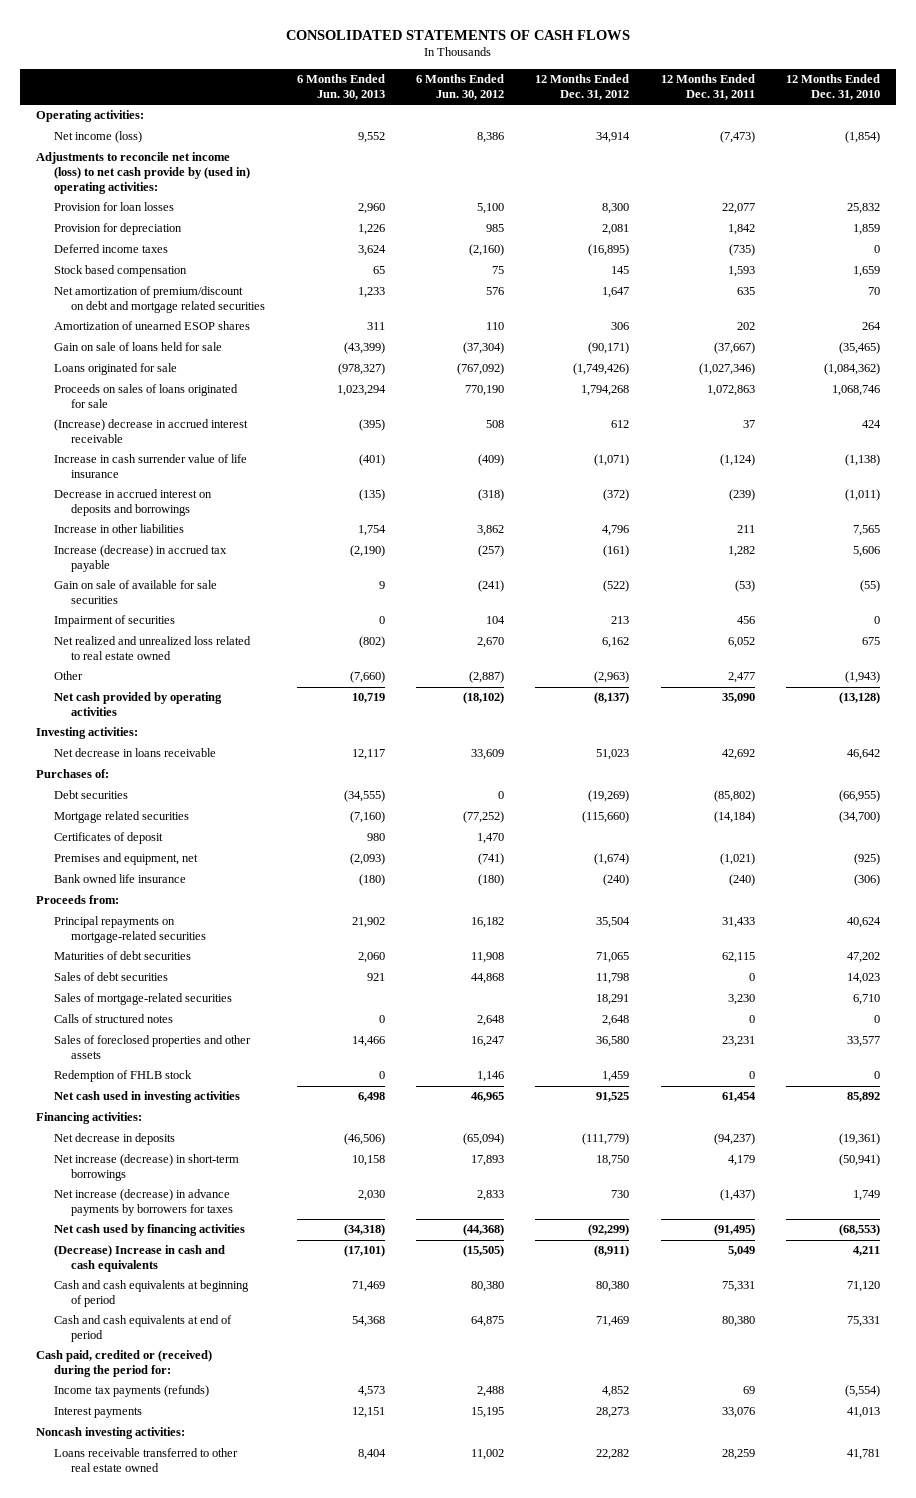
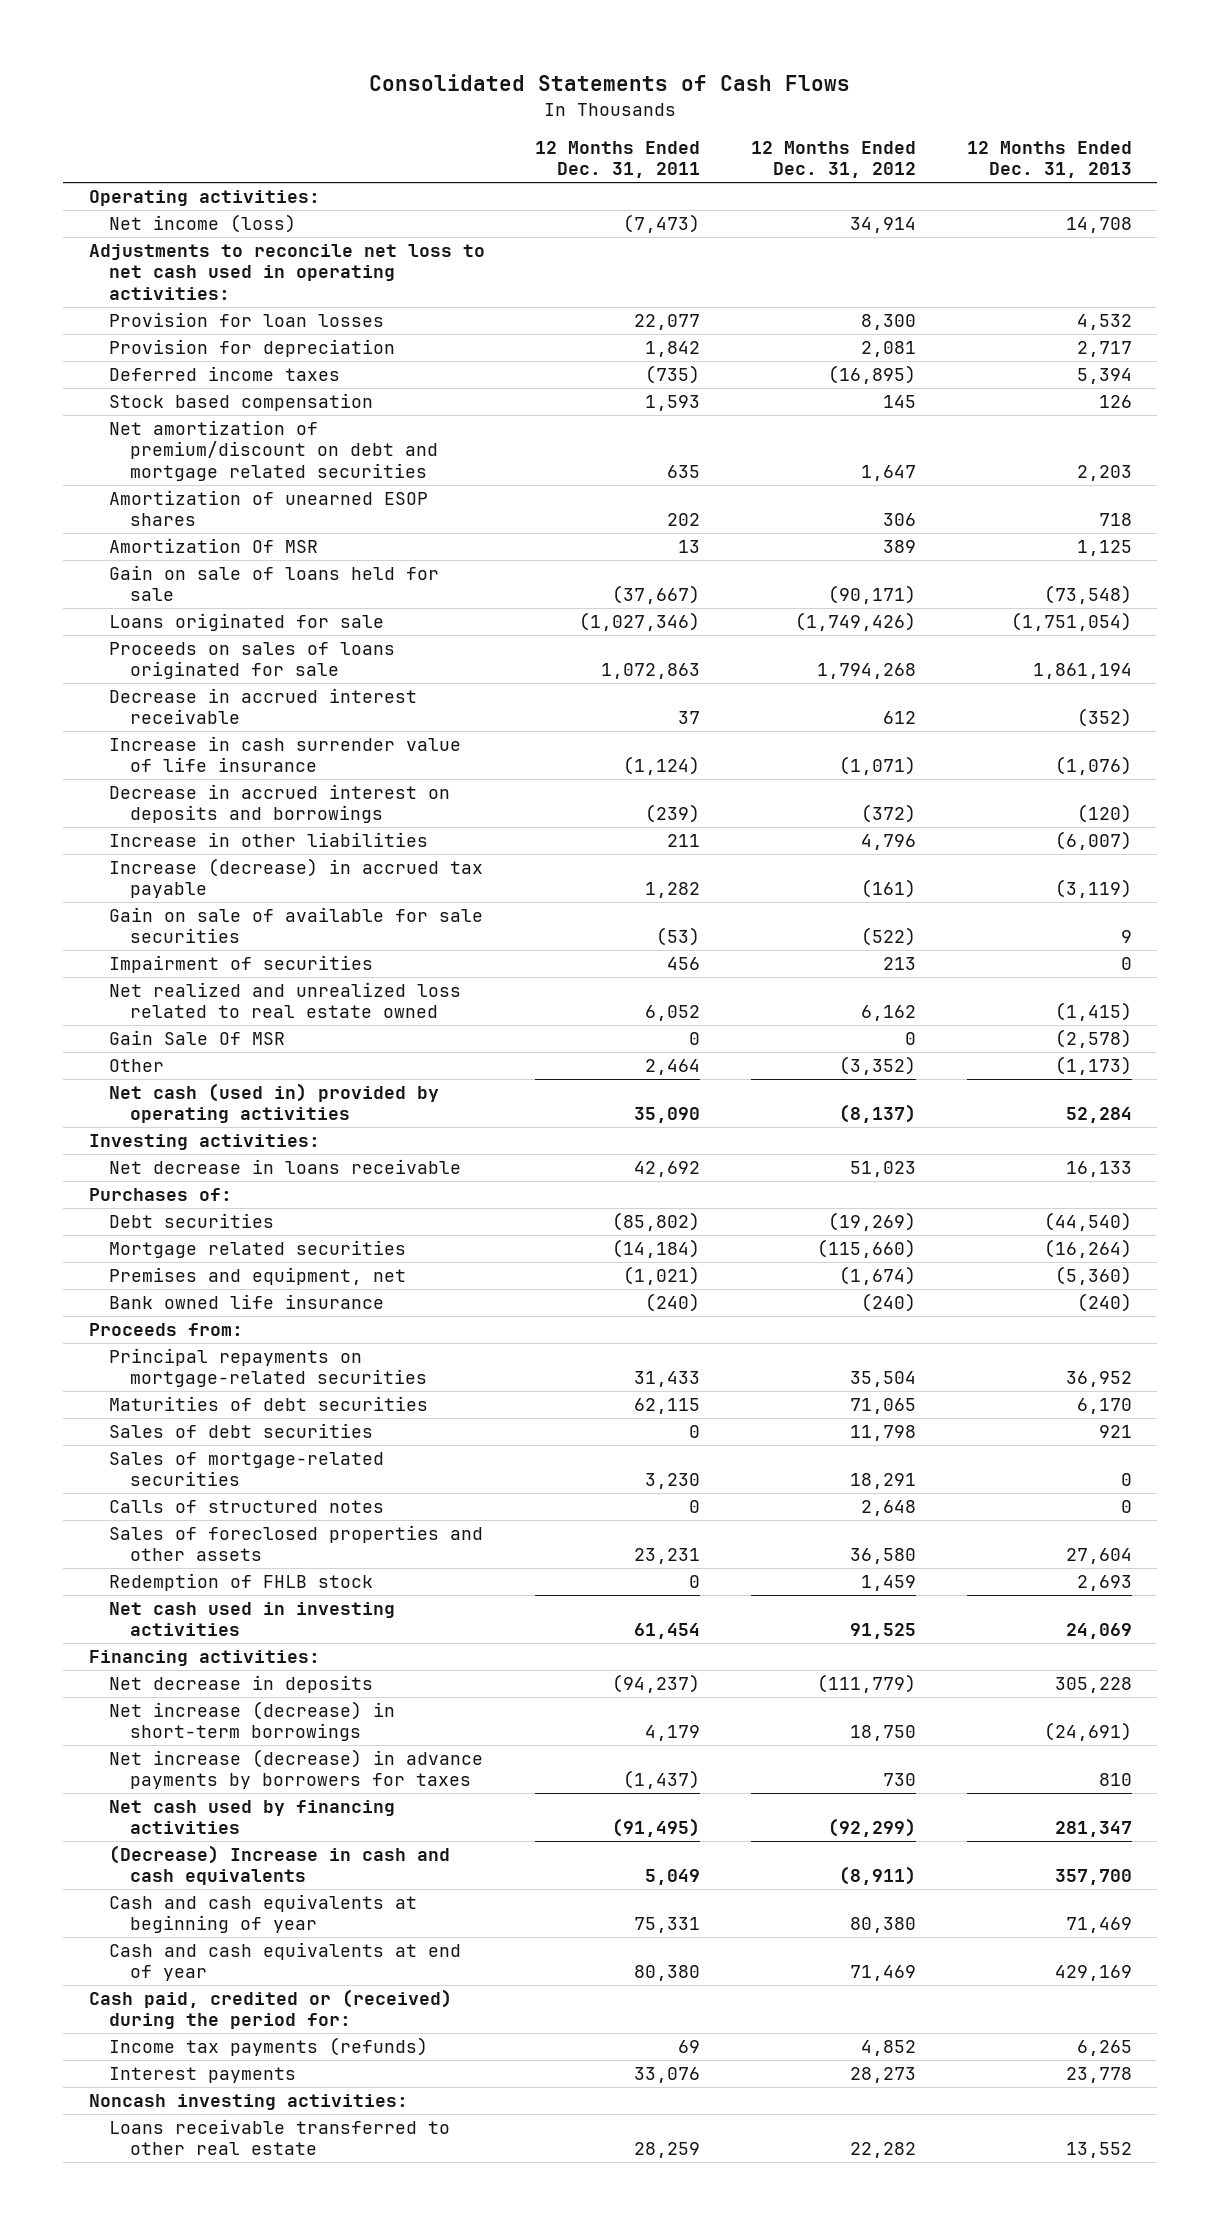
[286,29,631,40] CONSOLIDATED STATEMENTS OF CASH FLOWS -> [369,74,851,92] Consolidated Statements of Cash Flows
[296,74,385,100] 6 Months Ended Jun. 30, 2013 -> none
[416,74,505,100] 6 Months Ended Jun. 30, 2012 -> none
[785,74,880,100] 12 Months Ended Dec. 31, 2010 -> none
none -> [966,140,1132,179] 12 Months Ended Dec. 31, 2013
[36,152,250,194] Adjustments to reconcile net income (loss) to net cash provide by (used in) operating activities: -> [88,244,485,300] Adjustments to reconcile net loss to net cash used in operating activities:
none -> [109,538,319,554] Amortization Of MSR
[53,419,248,444] (Increase) decrease in accrued interest receivable -> [109,688,418,725] Decrease in accrued interest receivable
none -> [109,1030,286,1046] Gain Sale Of MSR
[594,671,630,684] (2,963) -> [838,1056,916,1076] (3,352)
[727,672,755,684] 2,477 -> [645,1059,701,1076] 2,464
[53,692,222,717] Net cash provided by operating activities -> [109,1083,440,1124] Net cash (used in) provided by operating activities
[53,832,163,845] Certificates of deposit -> none
[53,1280,249,1308] Cash and cash equivalents at beginning of period -> [109,1894,418,1934] Cash and cash equivalents at beginning of year
[53,1315,232,1343] Cash and cash equivalents at end of period -> [109,1942,462,1982] Cash and cash equivalents at end of year
[53,1448,238,1473] Loans receivable transferred to other real estate owned -> [109,2119,451,2156] Loans receivable transferred to other real estate

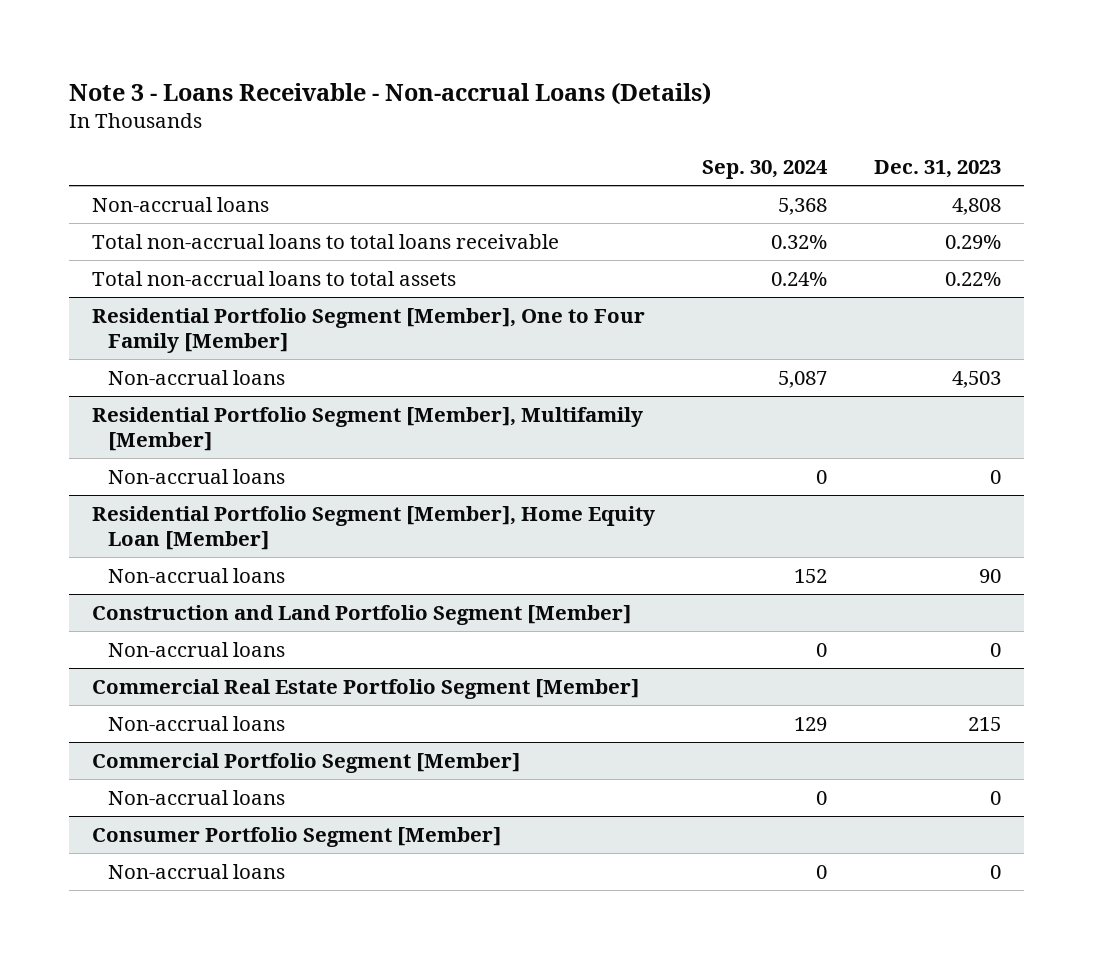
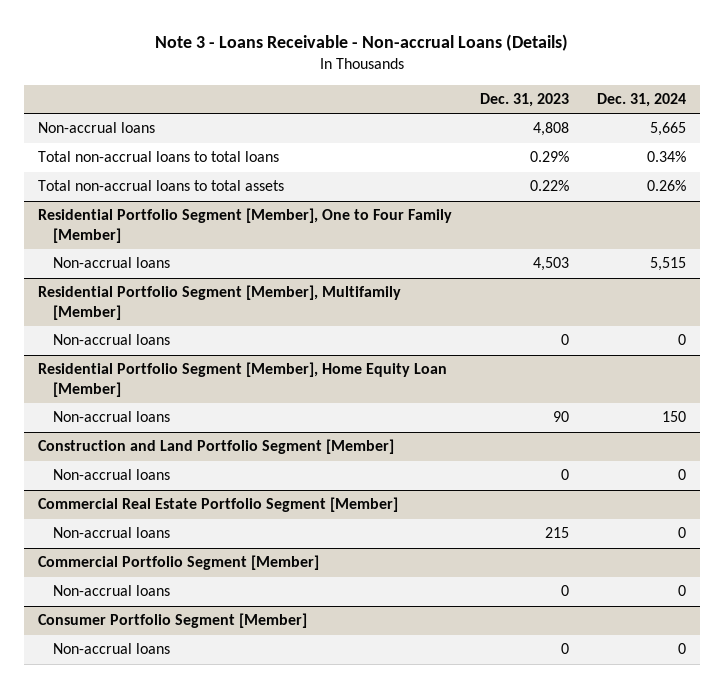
[702,160,829,180] Sep. 30, 2024 -> none
none -> [596,92,686,107] Dec. 31, 2024
[92,233,560,249] Total non-accrual loans to total loans receivable -> [37,151,279,163] Total non-accrual loans to total loans

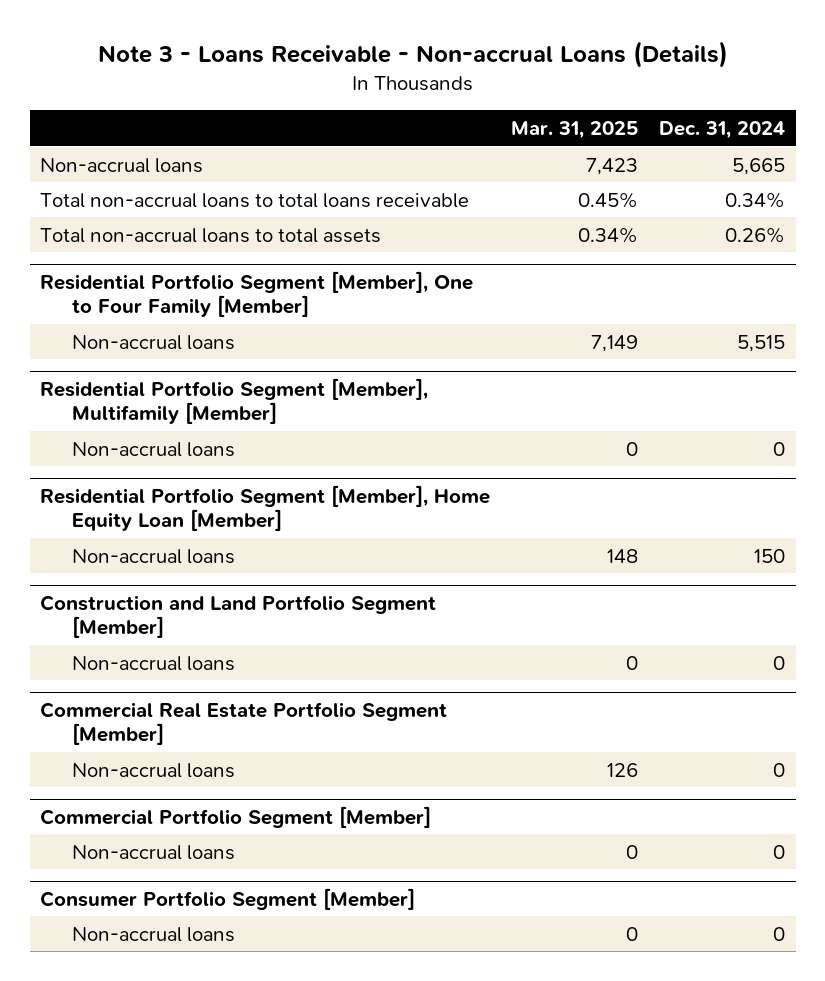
[479,92,569,107] Dec. 31, 2023 -> none
none -> [511,121,639,140] Mar. 31, 2025
[37,151,279,163] Total non-accrual loans to total loans -> [40,192,470,208] Total non-accrual loans to total loans receivable

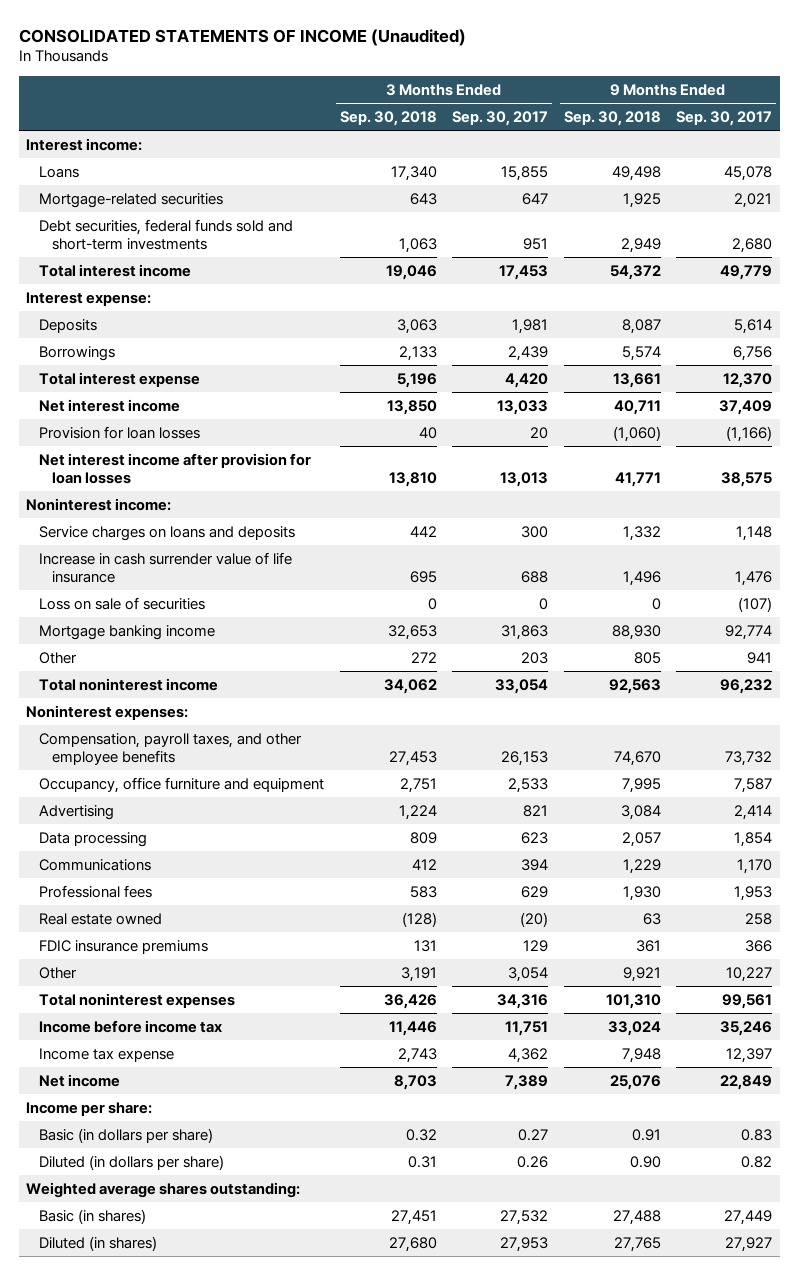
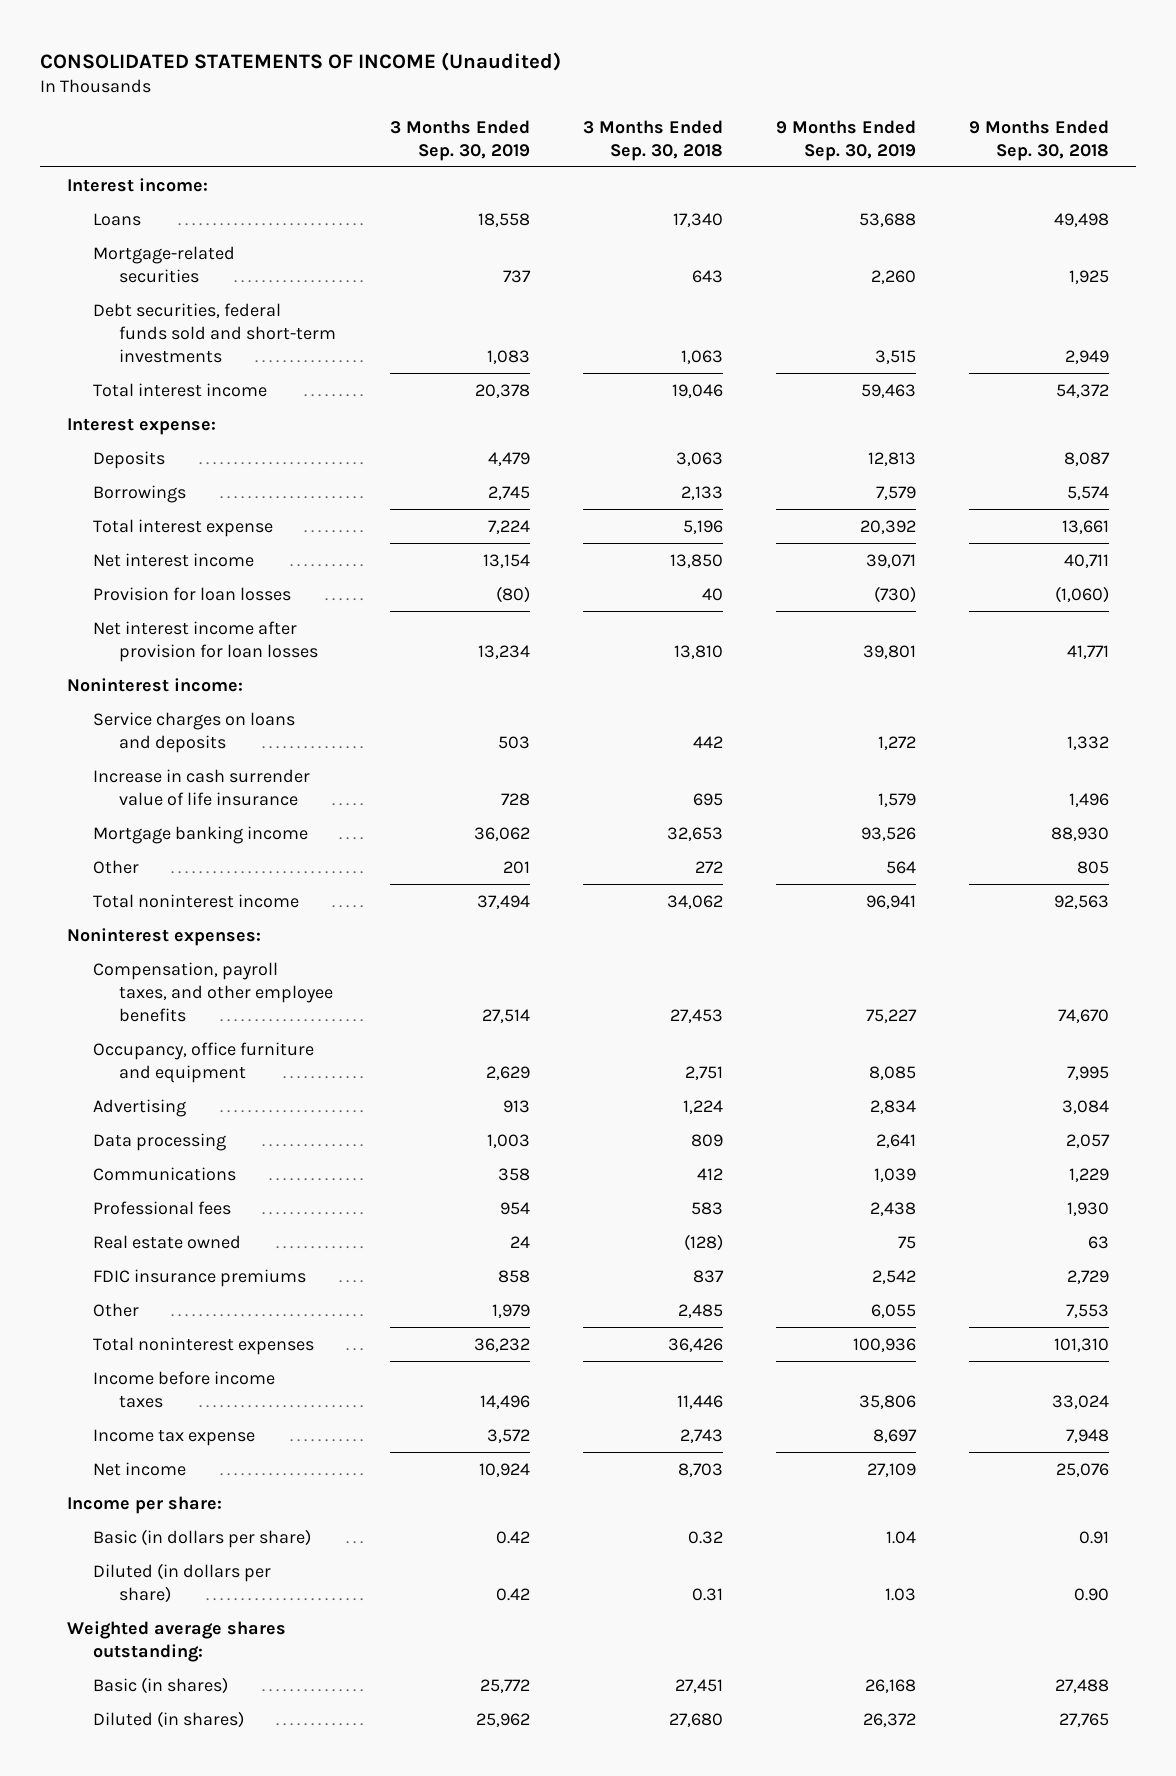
[452,110,549,126] Sep. 30, 2017 -> none
[676,110,773,126] Sep. 30, 2017 -> none
none -> [389,119,530,161] 3 Months Ended Sep. 30, 2019
none -> [775,119,916,161] 9 Months Ended Sep. 30, 2019
[39,596,206,610] Loss on sale of securities -> none
[413,939,437,952] 131 -> [692,1269,724,1283] 837
[635,939,661,952] 361 -> [1066,1269,1109,1284] 2,729
[400,966,437,982] 3,191 -> [677,1303,723,1318] 2,485
[622,966,661,982] 9,921 -> [1065,1303,1109,1318] 7,553
[39,1019,223,1033] Income before income tax -> [93,1370,276,1408] Income before income taxes

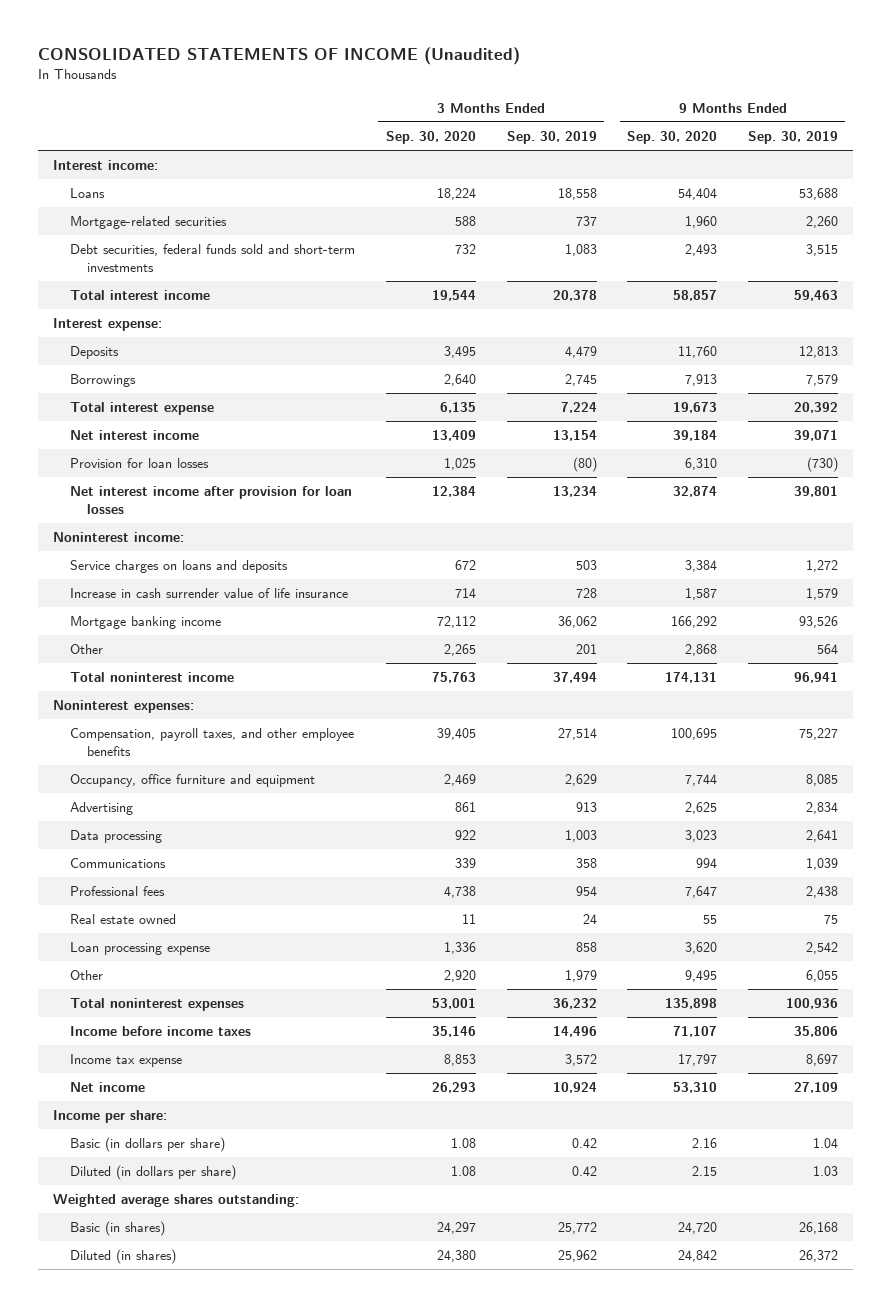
[582,119,723,161] 3 Months Ended Sep. 30, 2018 -> none
[968,119,1109,161] 9 Months Ended Sep. 30, 2018 -> none
none -> [386,130,477,144] Sep. 30, 2020
none -> [627,130,718,144] Sep. 30, 2020
[93,1268,307,1287] FDIC insurance premiums -> [70,942,211,956] Loan processing expense

